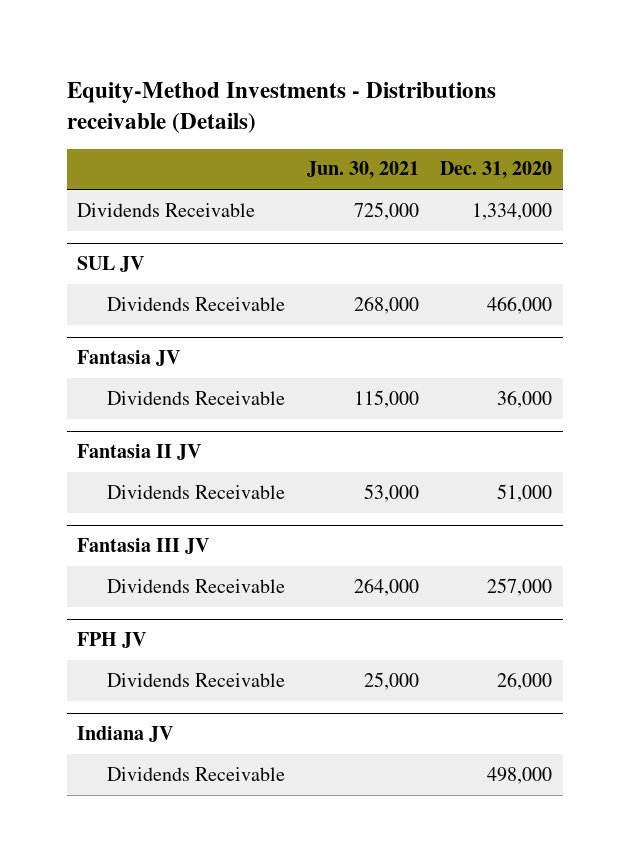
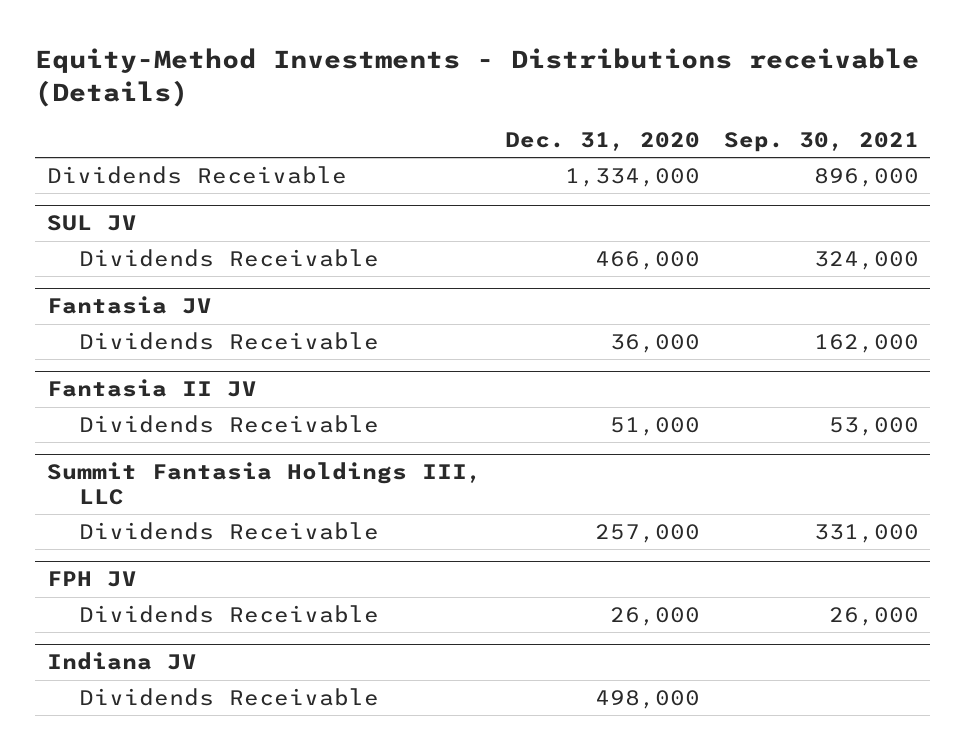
[306,161,419,180] Jun. 30, 2021 -> none
none -> [723,132,919,153] Sep. 30, 2021
[77,538,211,555] Fantasia III JV -> [47,462,483,505] Summit Fantasia Holdings III, LLC

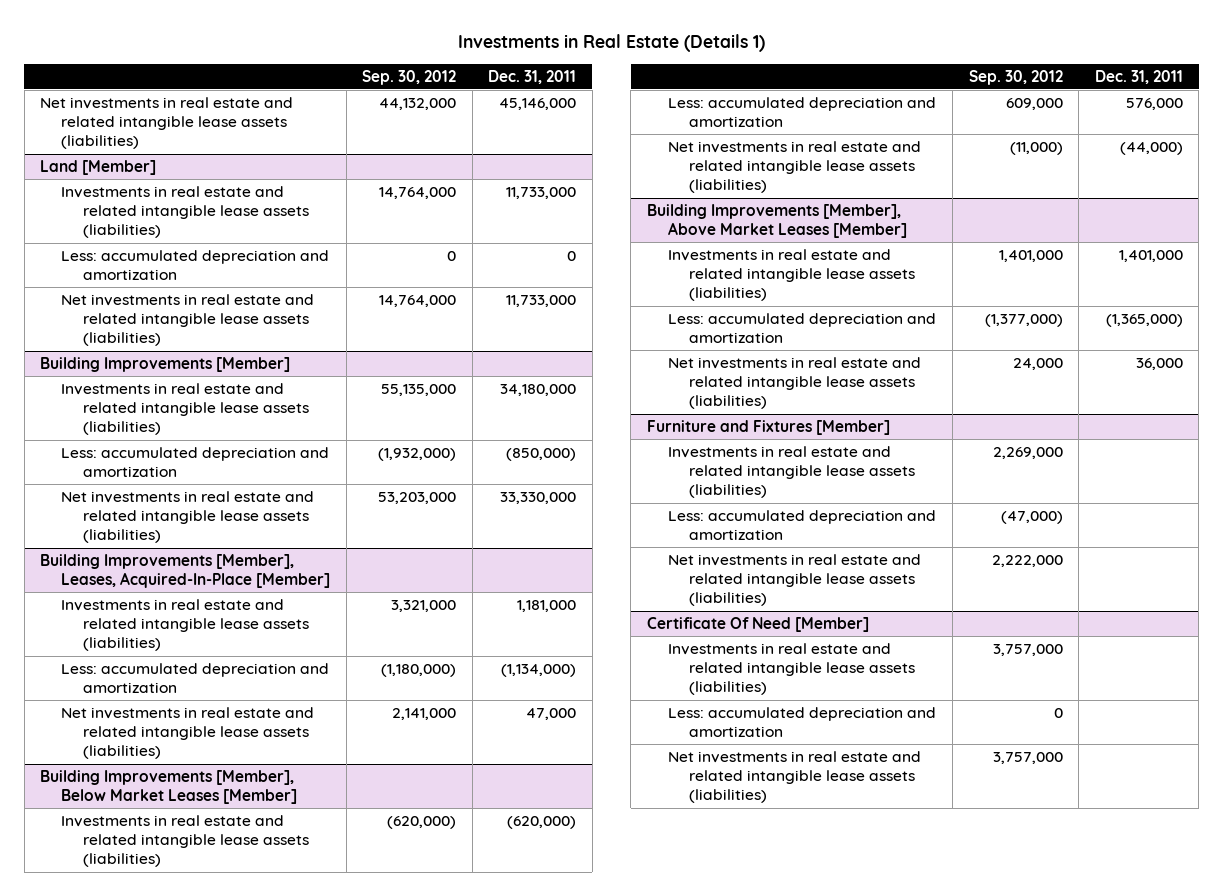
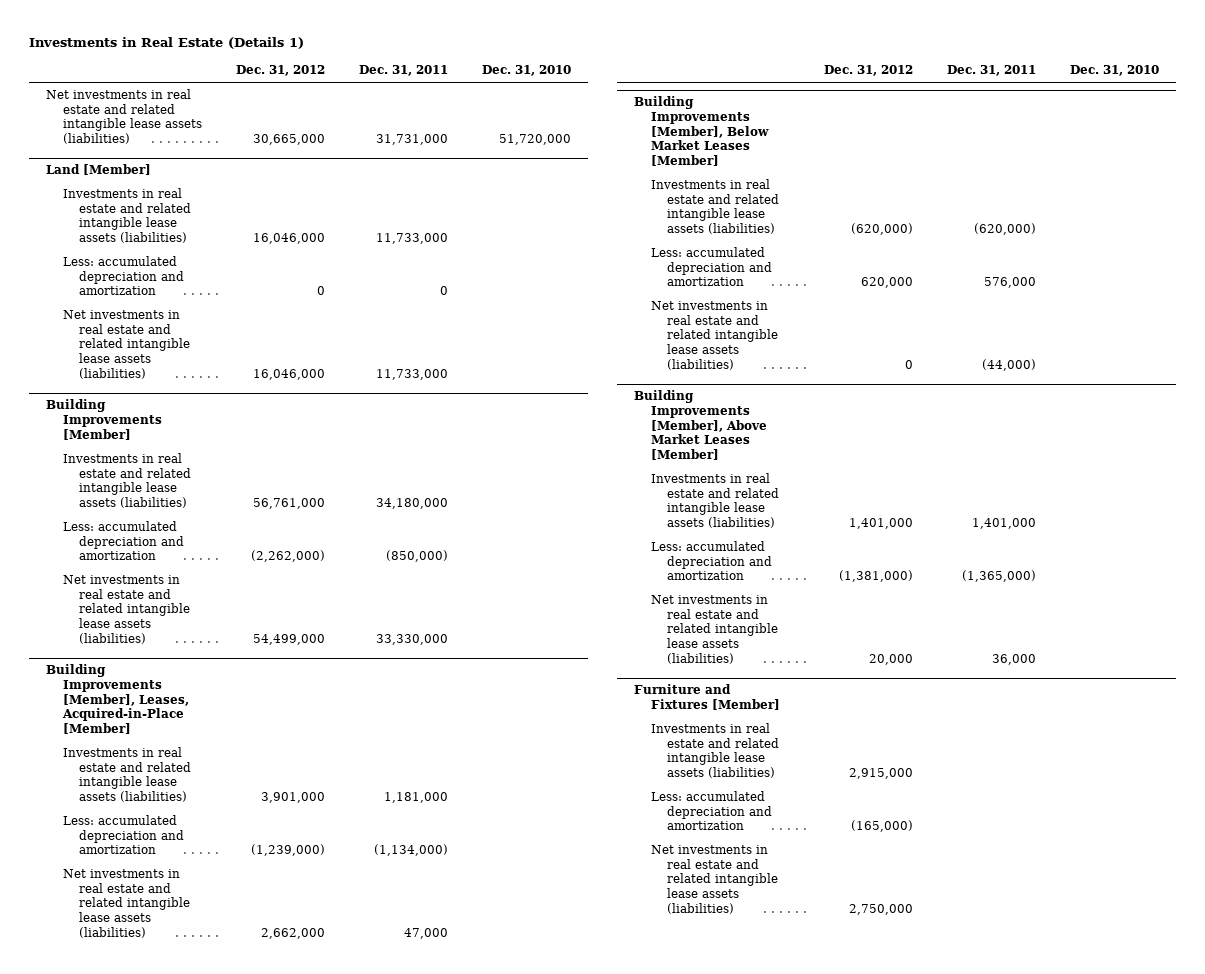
[362,69,457,85] Sep. 30, 2012 -> none
none -> [235,65,325,77] Dec. 31, 2012
none -> [482,65,572,77] Dec. 31, 2010
[499,98,577,111] 45,146,000 -> [376,134,449,146] 31,731,000
[40,554,331,589] Building Improvements [Member], Leases, Acquired-In-Place [Member] -> [46,664,189,735] Building Improvements [Member], Leases, Acquired-in-Place [Member]
[646,617,869,633] Certificate Of Need [Member] -> none
[667,643,916,696] Investments in real estate and related intangible lease assets (liabilities) -> none
[667,707,936,738] Less: accumulated depreciation and amortization -> none
[667,751,921,804] Net investments in real estate and related intangible lease assets (liabilities) -> none

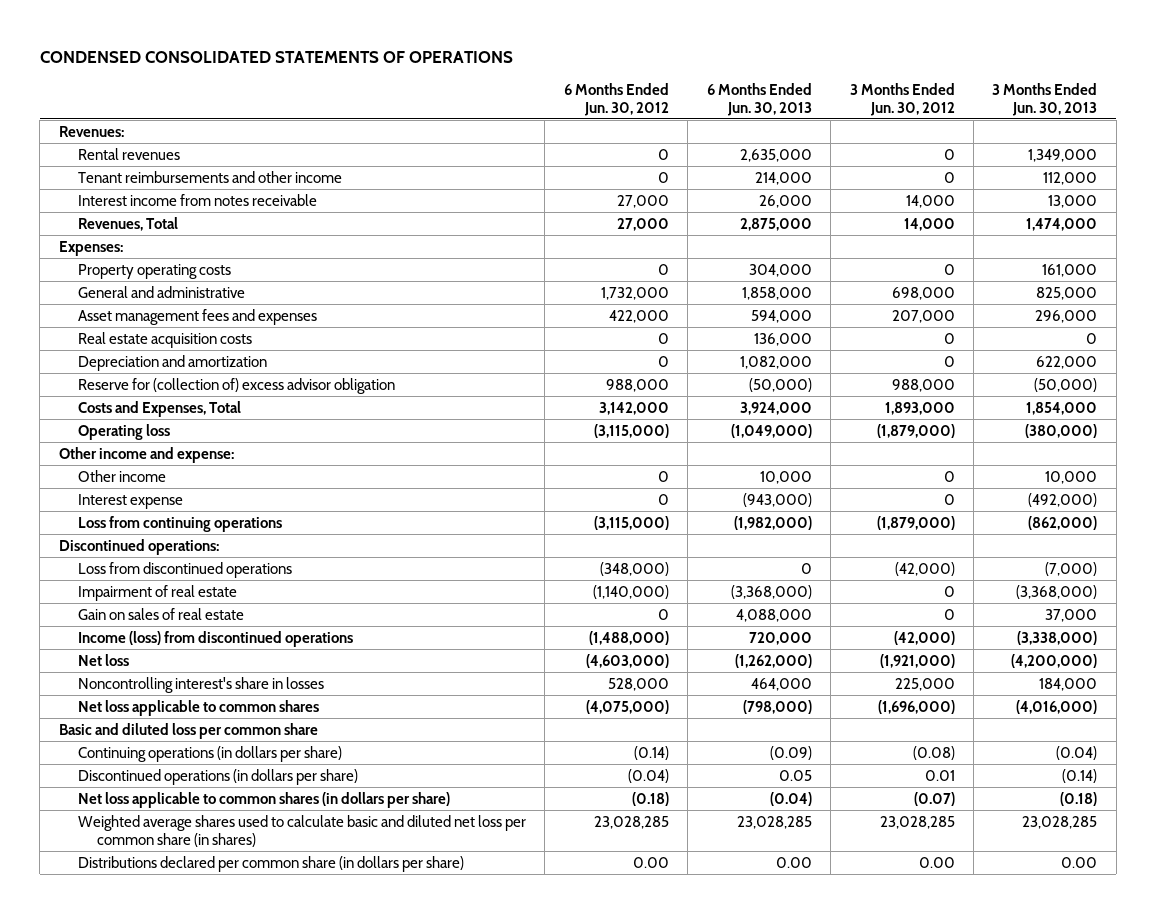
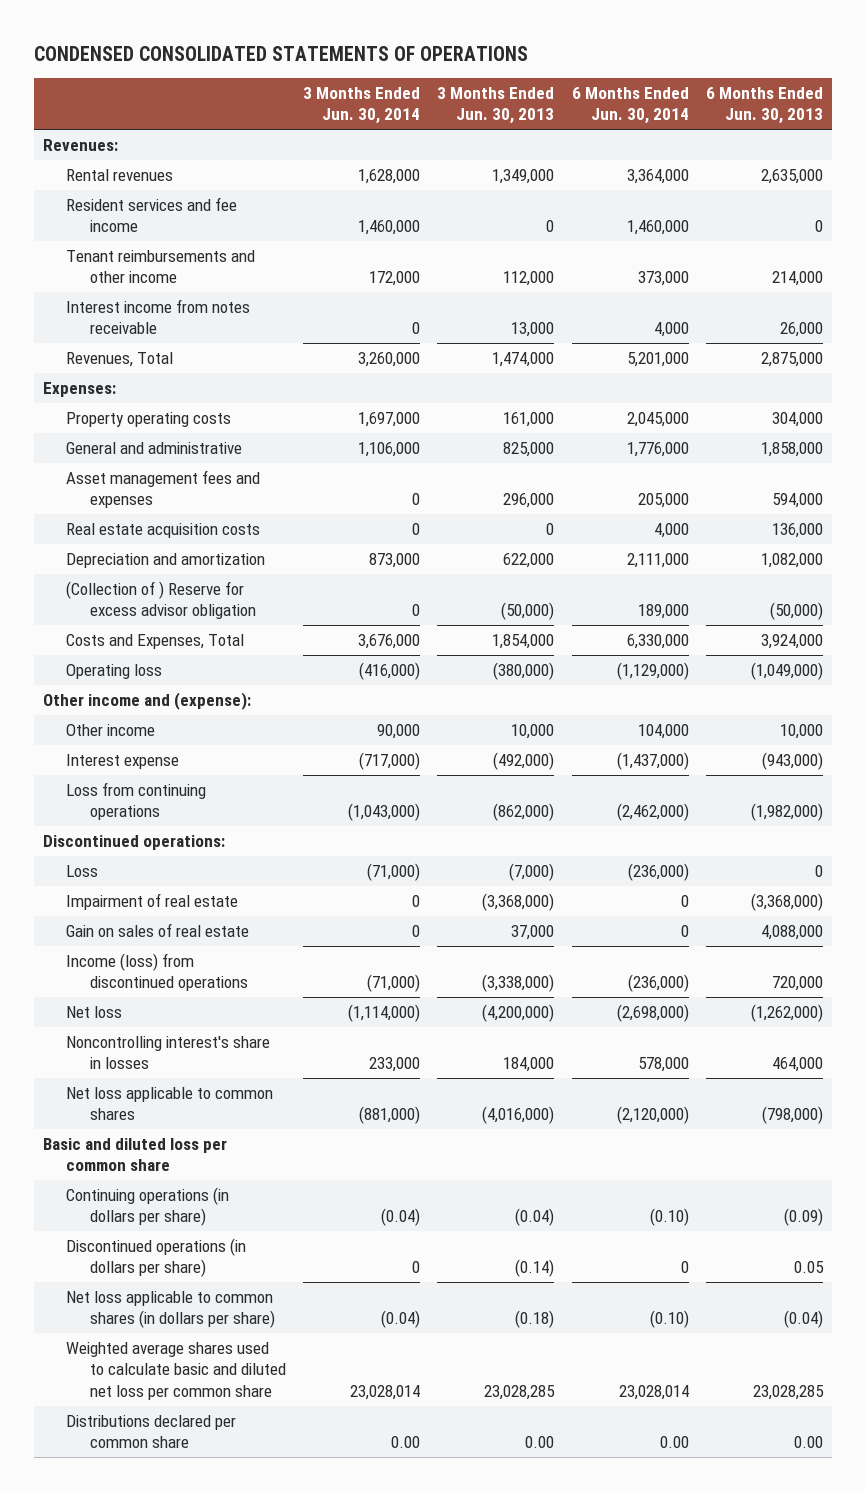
[563,82,669,116] 6 Months Ended Jun. 30, 2012 -> none
[849,82,955,116] 3 Months Ended Jun. 30, 2012 -> none
none -> [302,86,420,125] 3 Months Ended Jun. 30, 2014
none -> [571,86,689,125] 6 Months Ended Jun. 30, 2014
none -> [66,196,238,233] Resident services and fee income
[77,377,395,394] Reserve for (collection of) excess advisor obligation -> [66,580,256,620] (Collection of ) Reserve for excess advisor obligation
[58,446,234,463] Other income and expense: -> [42,691,251,710] Other income and (expense):
[77,561,292,578] Loss from discontinued operations -> [66,864,99,877] Loss
[77,814,526,847] Weighted average shares used to calculate basic and diluted net loss per common share (in shares) -> [66,1341,286,1400] Weighted average shares used to calculate basic and diluted net loss per common share
[77,855,464,872] Distributions declared per common share (in dollars per share) -> [66,1414,237,1449] Distributions declared per common share

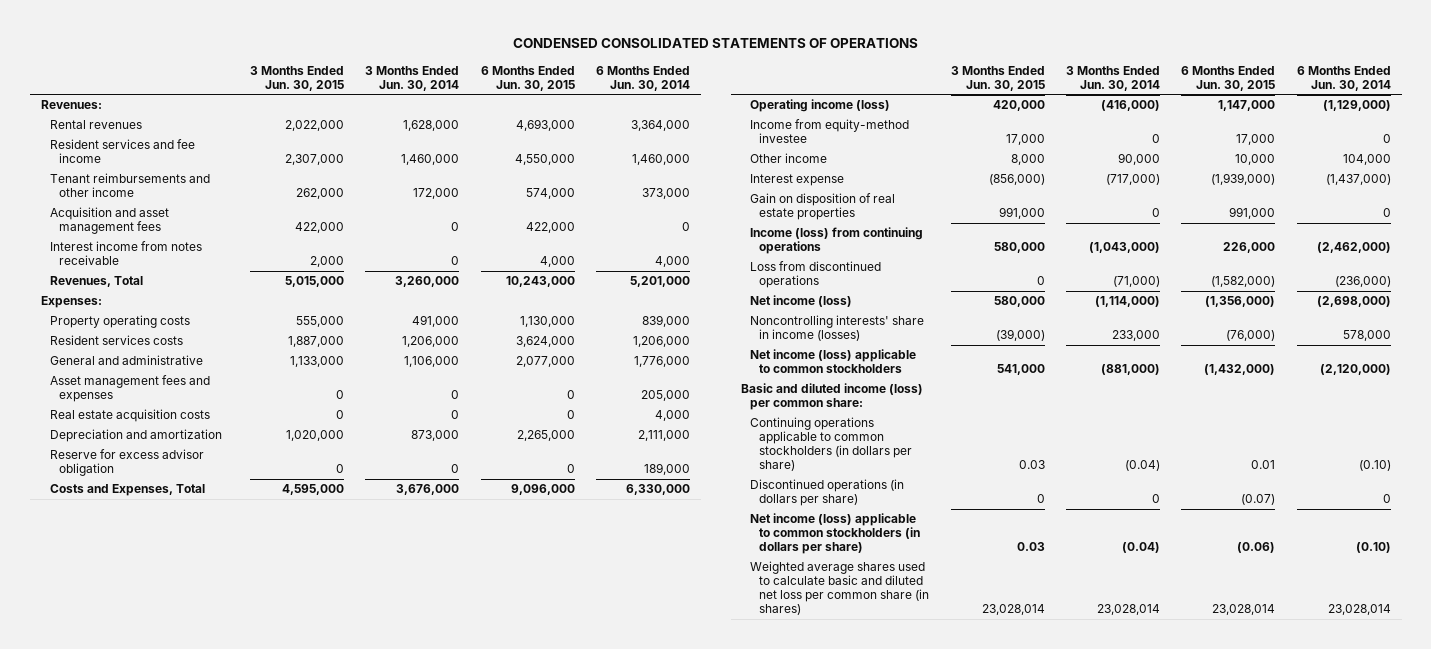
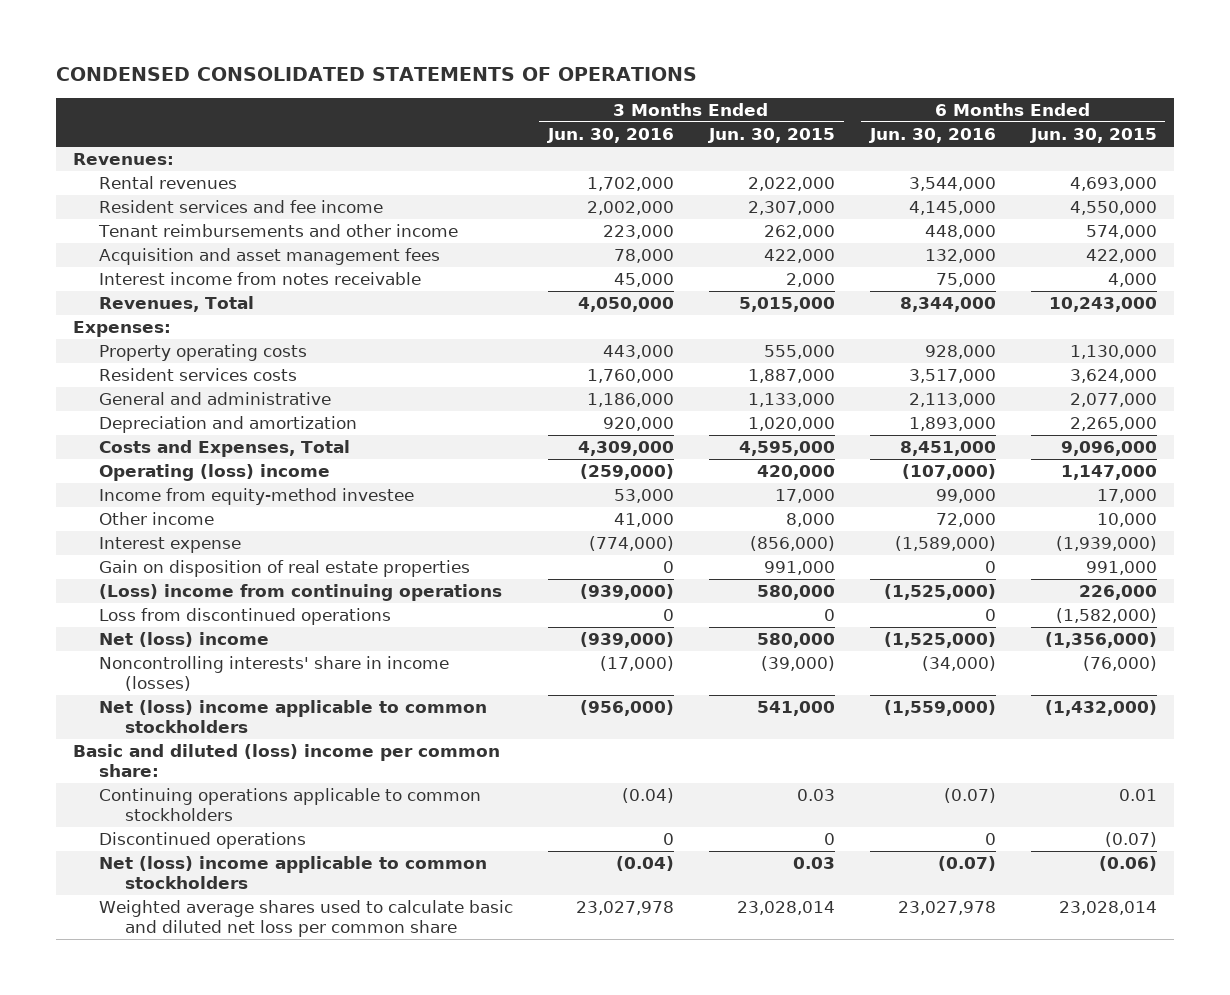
[365,65,460,91] 3 Months Ended Jun. 30, 2014 -> none
[596,65,691,91] 6 Months Ended Jun. 30, 2014 -> none
none -> [547,128,675,144] Jun. 30, 2016
none -> [868,128,996,144] Jun. 30, 2016
[49,375,210,403] Asset management fees and expenses -> none
[49,409,210,423] Real estate acquisition costs -> none
[49,449,204,477] Reserve for excess advisor obligation -> none
[750,99,891,113] Operating income (loss) -> [99,464,331,482] Operating (loss) income
[750,227,924,255] Income (loss) from continuing operations -> [99,584,503,602] (Loss) income from continuing operations
[750,295,853,308] Net income (loss) -> [99,632,270,648] Net (loss) income
[750,349,917,374] Net income (loss) applicable to common stockholders -> [99,700,488,734] Net (loss) income applicable to common stockholders
[741,383,924,411] Basic and diluted income (loss) per common share: -> [73,744,501,778] Basic and diluted (loss) income per common share:
[750,417,913,471] Continuing operations applicable to common stockholders (in dollars per share) -> [99,788,482,822] Continuing operations applicable to common stockholders
[750,479,905,507] Discontinued operations (in dollars per share) -> [99,832,307,850] Discontinued operations
[750,513,921,555] Net income (loss) applicable to common stockholders (in dollars per share) -> [99,856,488,890] Net (loss) income applicable to common stockholders
[750,561,930,615] Weighted average shares used to calculate basic and diluted net loss per common share (in shares) -> [99,900,514,938] Weighted average shares used to calculate basic and diluted net loss per common share

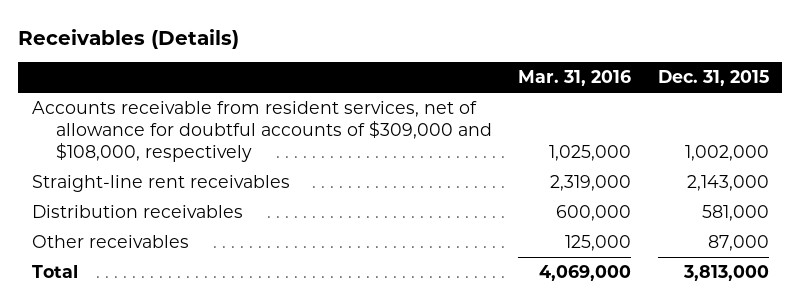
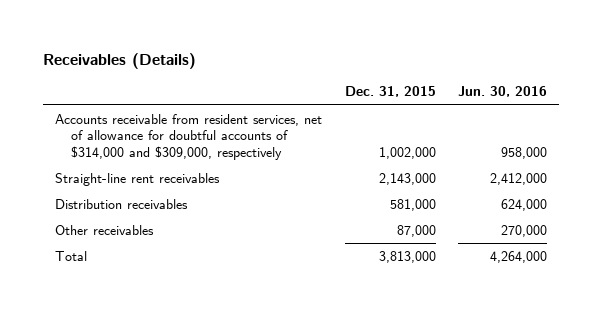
[518,70,632,87] Mar. 31, 2016 -> none
none -> [458,86,548,98] Jun. 30, 2016
[31,100,492,162] Accounts receivable from resident services, net of allowance for doubtful accounts of $309,000 and $108,000, respectively -> [54,113,322,160] Accounts receivable from resident services, net of allowance for doubtful accounts of $314,000 and $309,000, respectively

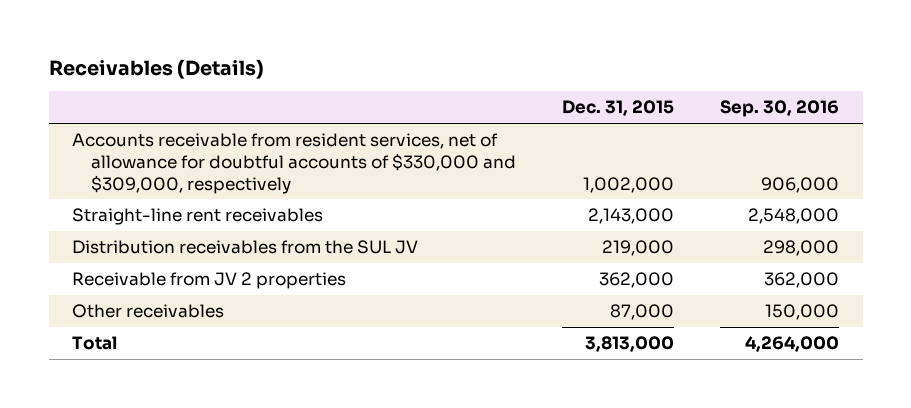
[458,86,548,98] Jun. 30, 2016 -> none
none -> [720,100,840,118] Sep. 30, 2016
[54,113,322,160] Accounts receivable from resident services, net of allowance for doubtful accounts of $314,000 and $309,000, respectively -> [71,132,517,194] Accounts receivable from resident services, net of allowance for doubtful accounts of $330,000 and $309,000, respectively
[54,198,188,209] Distribution receivables -> [71,239,418,254] Distribution receivables from the SUL JV
[389,198,436,211] 581,000 -> [602,239,675,256] 219,000
none -> [71,271,346,289] Receivable from JV 2 properties

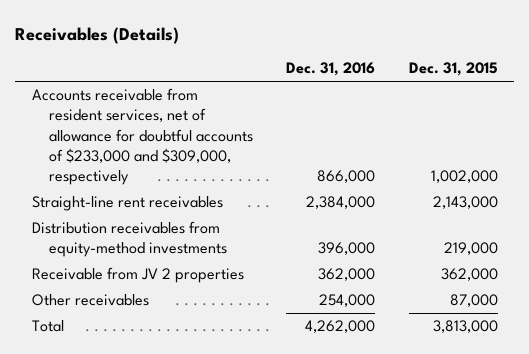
[720,100,840,118] Sep. 30, 2016 -> none
none -> [286,62,376,77] Dec. 31, 2016
[71,132,517,194] Accounts receivable from resident services, net of allowance for doubtful accounts of $330,000 and $309,000, respectively -> [31,88,254,186] Accounts receivable from resident services, net of allowance for doubtful accounts of $233,000 and $309,000, respectively
[71,239,418,254] Distribution receivables from the SUL JV -> [31,221,228,258] Distribution receivables from equity-method investments

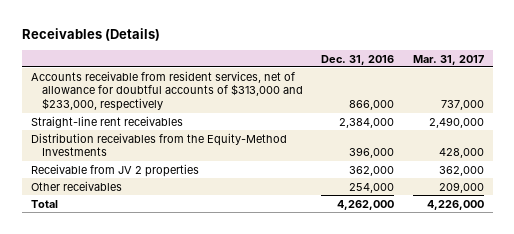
[408,62,498,77] Dec. 31, 2015 -> none
none -> [412,54,484,65] Mar. 31, 2017
[31,88,254,186] Accounts receivable from resident services, net of allowance for doubtful accounts of $233,000 and $309,000, respectively -> [30,70,303,112] Accounts receivable from resident services, net of allowance for doubtful accounts of $313,000 and $233,000, respectively
[31,221,228,258] Distribution receivables from equity-method investments -> [30,132,287,157] Distribution receivables from the Equity-Method Investments

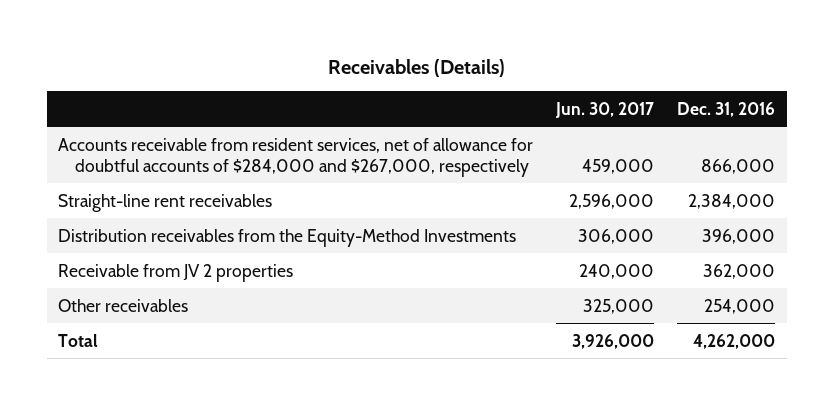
[412,54,484,65] Mar. 31, 2017 -> none
none -> [555,101,655,118] Jun. 30, 2017
[30,70,303,112] Accounts receivable from resident services, net of allowance for doubtful accounts of $313,000 and $233,000, respectively -> [58,137,534,177] Accounts receivable from resident services, net of allowance for doubtful accounts of $284,000 and $267,000, respectively

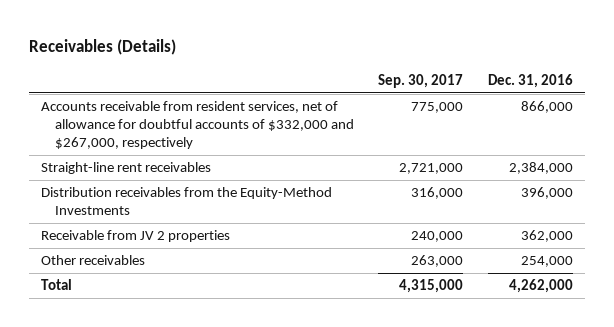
[555,101,655,118] Jun. 30, 2017 -> none
none -> [378,73,464,88] Sep. 30, 2017
[58,137,534,177] Accounts receivable from resident services, net of allowance for doubtful accounts of $284,000 and $267,000, respectively -> [41,101,355,150] Accounts receivable from resident services, net of allowance for doubtful accounts of $332,000 and $267,000, respectively

